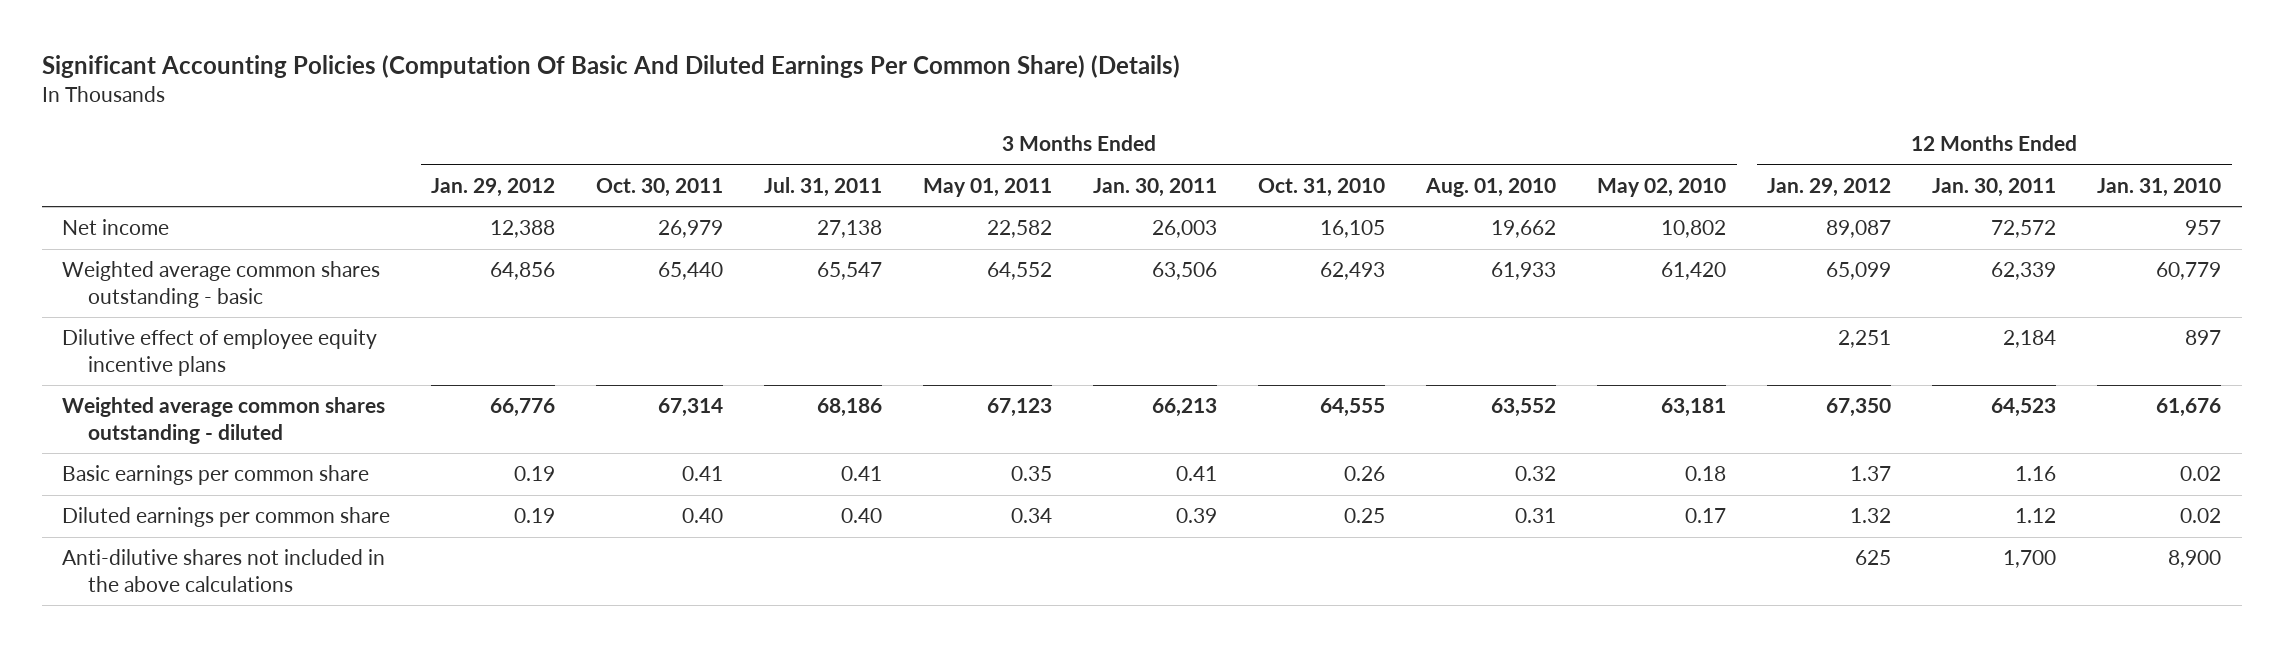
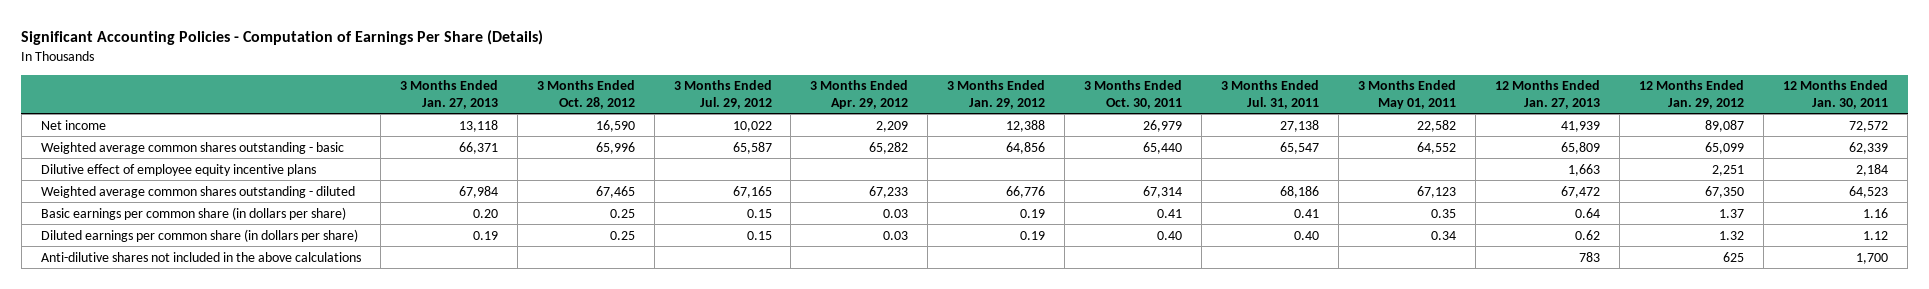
[41,55,1180,79] Significant Accounting Policies (Computation Of Basic And Diluted Earnings Per Common Share) (Details) -> [21,30,544,46] Significant Accounting Policies - Computation of Earnings Per Share (Details)
[1093,177,1218,197] Jan. 30, 2011 -> none
[1258,177,1386,197] Oct. 31, 2010 -> none
[1425,177,1557,197] Aug. 01, 2010 -> none
[1597,177,1727,197] May 02, 2010 -> none
[2097,177,2222,197] Jan. 31, 2010 -> none
none -> [399,80,498,109] 3 Months Ended Jan. 27, 2013
none -> [536,80,635,109] 3 Months Ended Oct. 28, 2012
none -> [673,80,772,109] 3 Months Ended Jul. 29, 2012
none -> [810,80,909,109] 3 Months Ended Apr. 29, 2012
none -> [1495,80,1601,109] 12 Months Ended Jan. 27, 2013
[62,465,370,486] Basic earnings per common share -> [40,206,346,220] Basic earnings per common share (in dollars per share)
[62,507,391,528] Diluted earnings per common share -> [40,228,358,242] Diluted earnings per common share (in dollars per share)

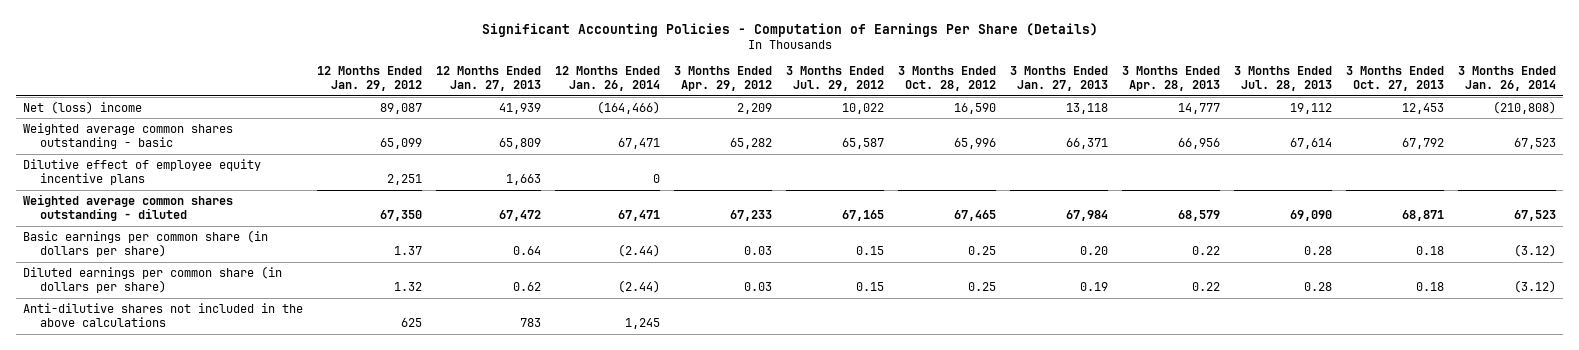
[947,80,1046,109] 3 Months Ended Jan. 29, 2012 -> none
[1084,80,1183,109] 3 Months Ended Oct. 30, 2011 -> none
[1221,80,1320,109] 3 Months Ended Jul. 31, 2011 -> none
[1358,80,1457,109] 3 Months Ended May 01, 2011 -> none
[1783,80,1889,109] 12 Months Ended Jan. 30, 2011 -> none
none -> [555,65,661,92] 12 Months Ended Jan. 26, 2014
none -> [1122,65,1221,92] 3 Months Ended Apr. 28, 2013
none -> [1234,65,1333,92] 3 Months Ended Jul. 28, 2013
none -> [1346,65,1445,92] 3 Months Ended Oct. 27, 2013
none -> [1458,65,1557,92] 3 Months Ended Jan. 26, 2014
[40,119,106,130] Net income -> [22,100,142,114] Net (loss) income

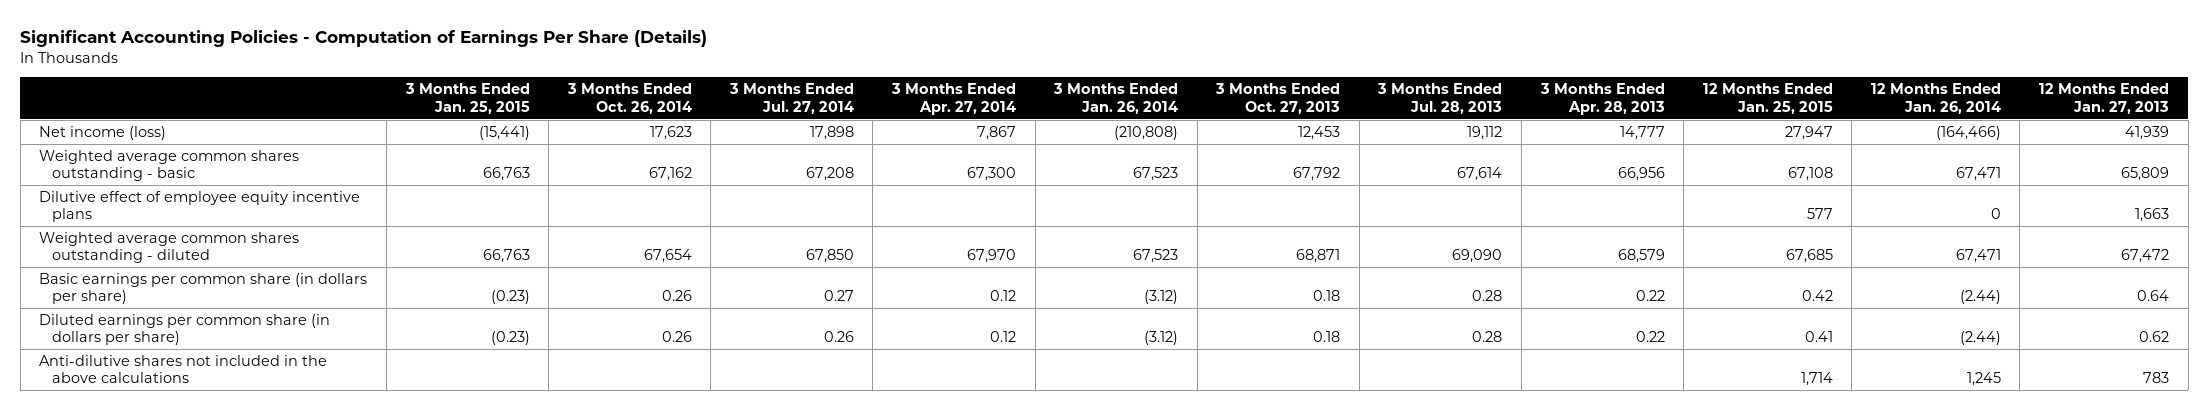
[316,65,422,92] 12 Months Ended Jan. 29, 2012 -> none
[674,65,773,92] 3 Months Ended Apr. 29, 2012 -> none
[786,65,885,92] 3 Months Ended Jul. 29, 2012 -> none
[898,65,997,92] 3 Months Ended Oct. 28, 2012 -> none
[1010,65,1109,92] 3 Months Ended Jan. 27, 2013 -> none
none -> [404,83,530,114] 3 Months Ended Jan. 25, 2015
none -> [566,83,692,114] 3 Months Ended Oct. 26, 2014
none -> [728,83,854,114] 3 Months Ended Jul. 27, 2014
none -> [890,83,1016,115] 3 Months Ended Apr. 27, 2014
none -> [1702,83,1833,114] 12 Months Ended Jan. 25, 2015
[22,100,142,114] Net (loss) income -> [39,126,167,141] Net income (loss)

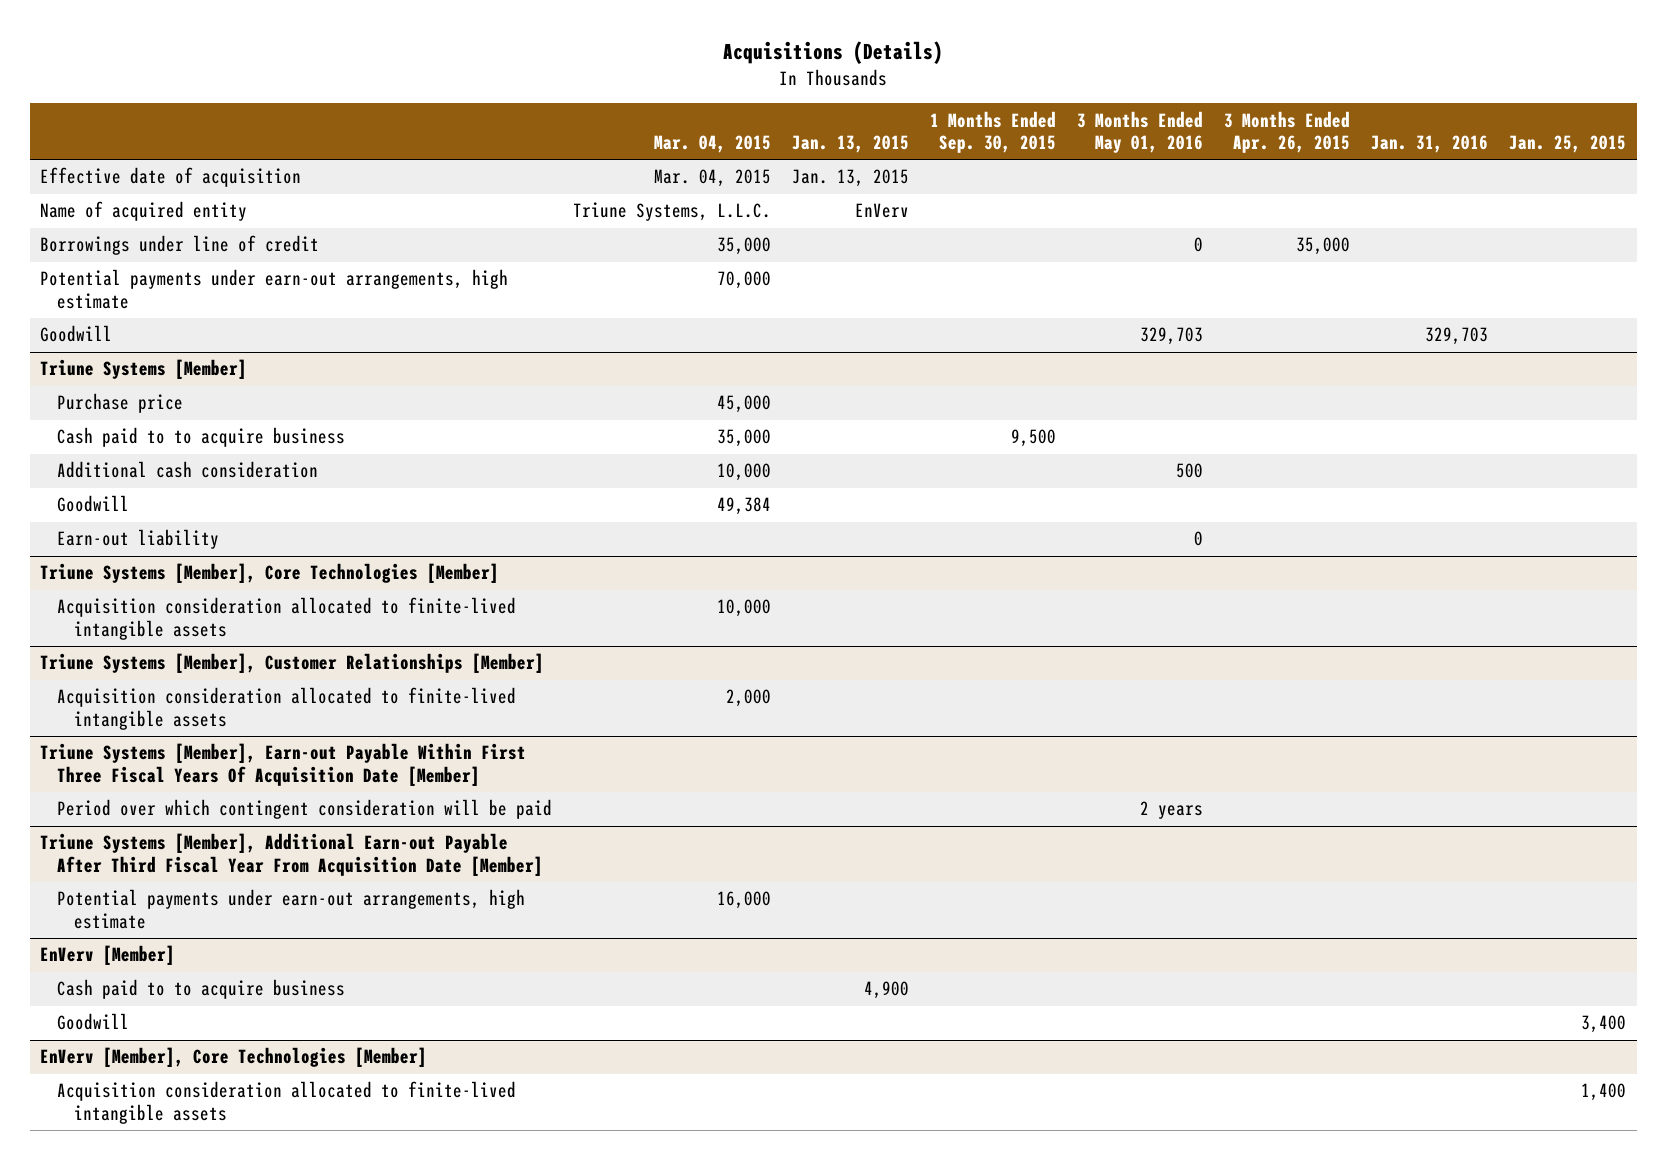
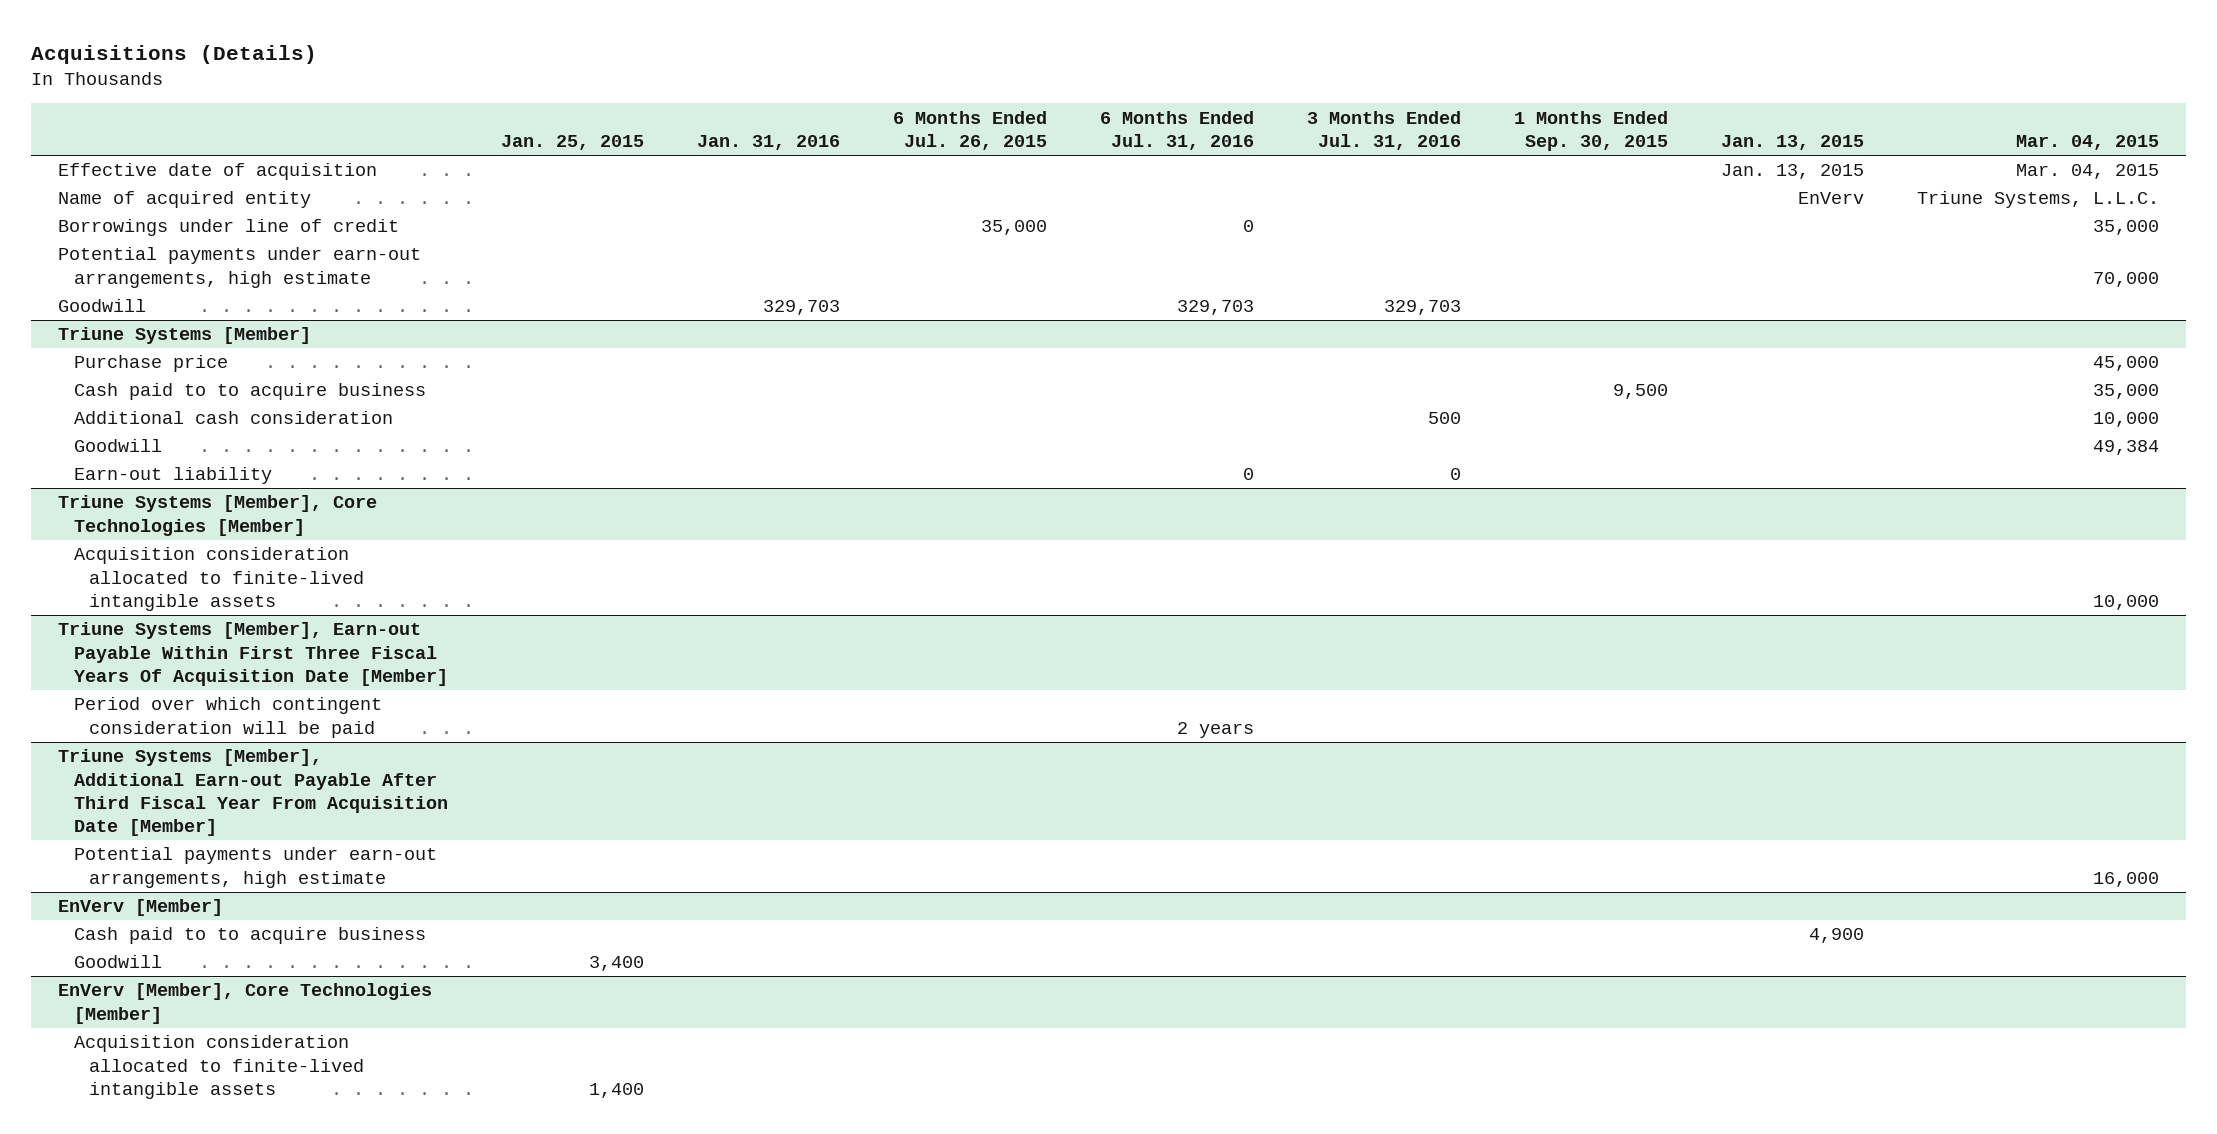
[1077,110,1204,154] 3 Months Ended May 01, 2016 -> none
[1224,110,1351,154] 3 Months Ended Apr. 26, 2015 -> none
none -> [892,110,1047,151] 6 Months Ended Jul. 26, 2015
none -> [1100,110,1255,151] 6 Months Ended Jul. 31, 2016
none -> [1307,110,1462,151] 3 Months Ended Jul. 31, 2016
[40,653,545,674] Triune Systems [Member], Customer Relationships [Member] -> none
[57,687,517,730] Acquisition consideration allocated to finite-lived intangible assets -> none

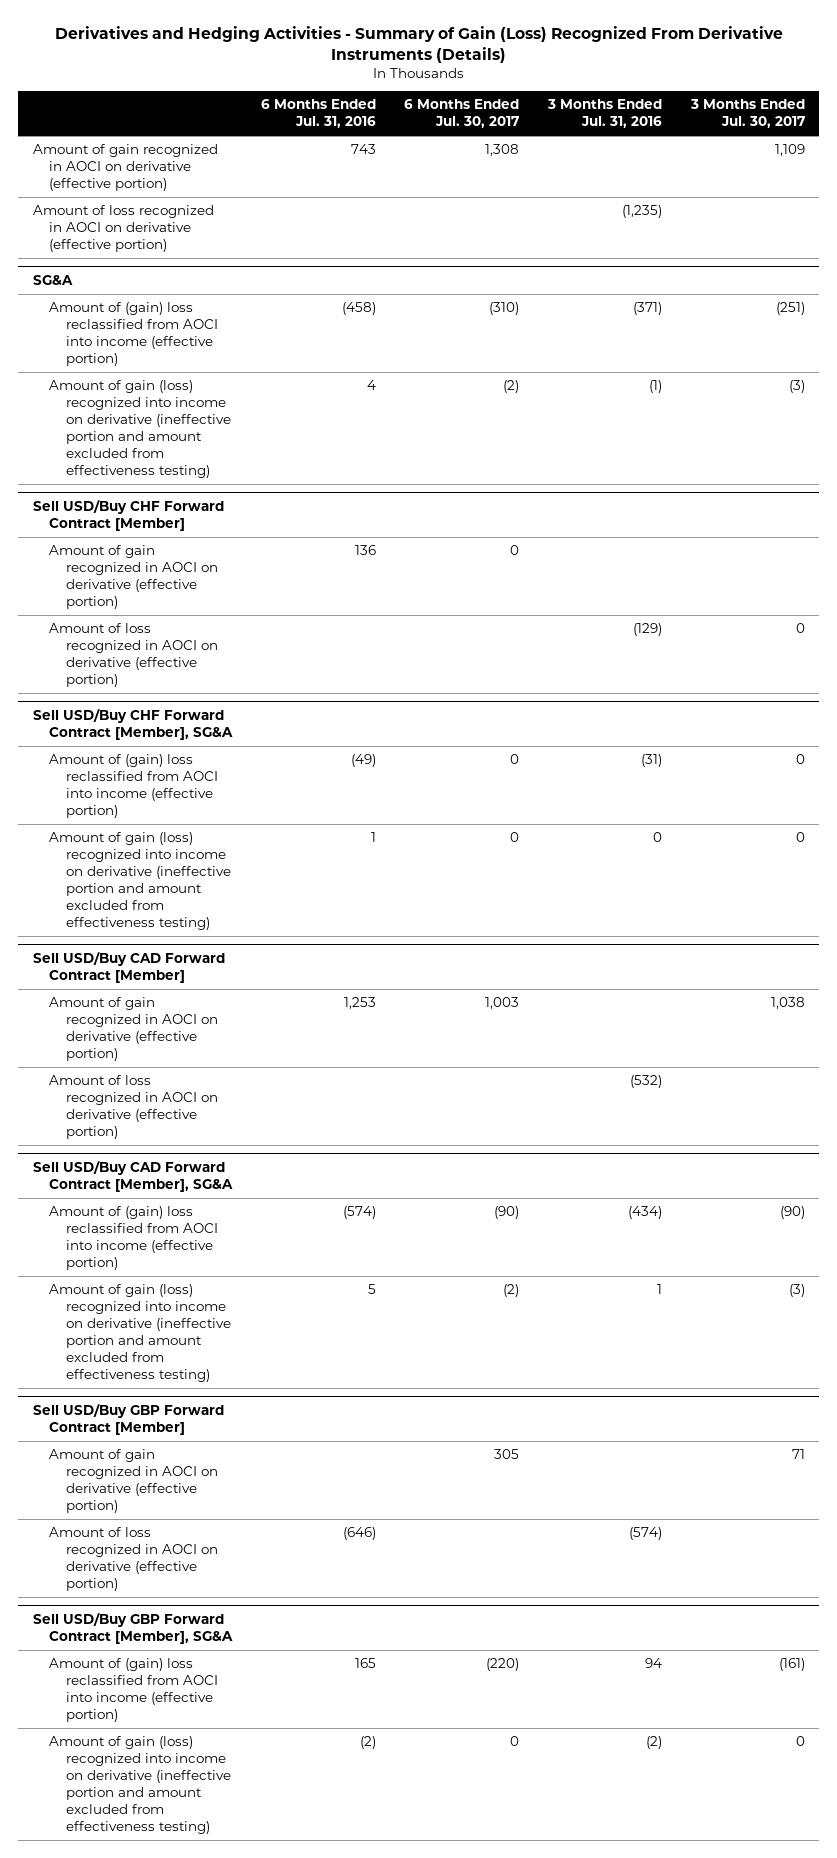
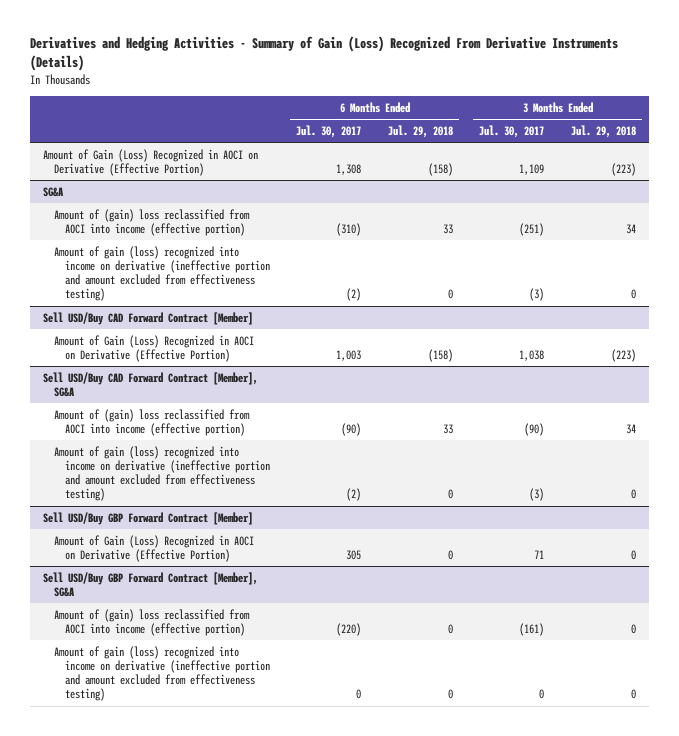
[260,99,376,129] 6 Months Ended Jul. 31, 2016 -> none
[547,99,663,129] 3 Months Ended Jul. 31, 2016 -> none
none -> [387,125,453,139] Jul. 29, 2018
none -> [570,125,636,139] Jul. 29, 2018
[32,205,214,253] Amount of loss recognized in AOCI on derivative (effective portion) -> none
[32,144,218,192] Amount of gain recognized in AOCI on derivative (effective portion) -> [42,148,258,176] Amount of Gain (Loss) Recognized in AOCI on Derivative (Effective Portion)
[32,499,224,531] Sell USD/Buy CHF Forward Contract [Member] -> none
[49,545,219,609] Amount of gain recognized in AOCI on derivative (effective portion) -> none
[49,623,219,687] Amount of loss recognized in AOCI on derivative (effective portion) -> none
[32,708,234,740] Sell USD/Buy CHF Forward Contract [Member], SG&A -> none
[49,754,219,818] Amount of (gain) loss reclassified from AOCI into income (effective portion) -> none
[49,832,232,930] Amount of gain (loss) recognized into income on derivative (ineffective portion and amount excluded from effectiveness testing) -> none
[49,1075,219,1139] Amount of loss recognized in AOCI on derivative (effective portion) -> none
[49,997,219,1061] Amount of gain recognized in AOCI on derivative (effective portion) -> [53,334,254,362] Amount of Gain (Loss) Recognized in AOCI on Derivative (Effective Portion)
[49,1527,219,1591] Amount of loss recognized in AOCI on derivative (effective portion) -> none
[49,1449,219,1513] Amount of gain recognized in AOCI on derivative (effective portion) -> [53,534,254,562] Amount of Gain (Loss) Recognized in AOCI on Derivative (Effective Portion)

